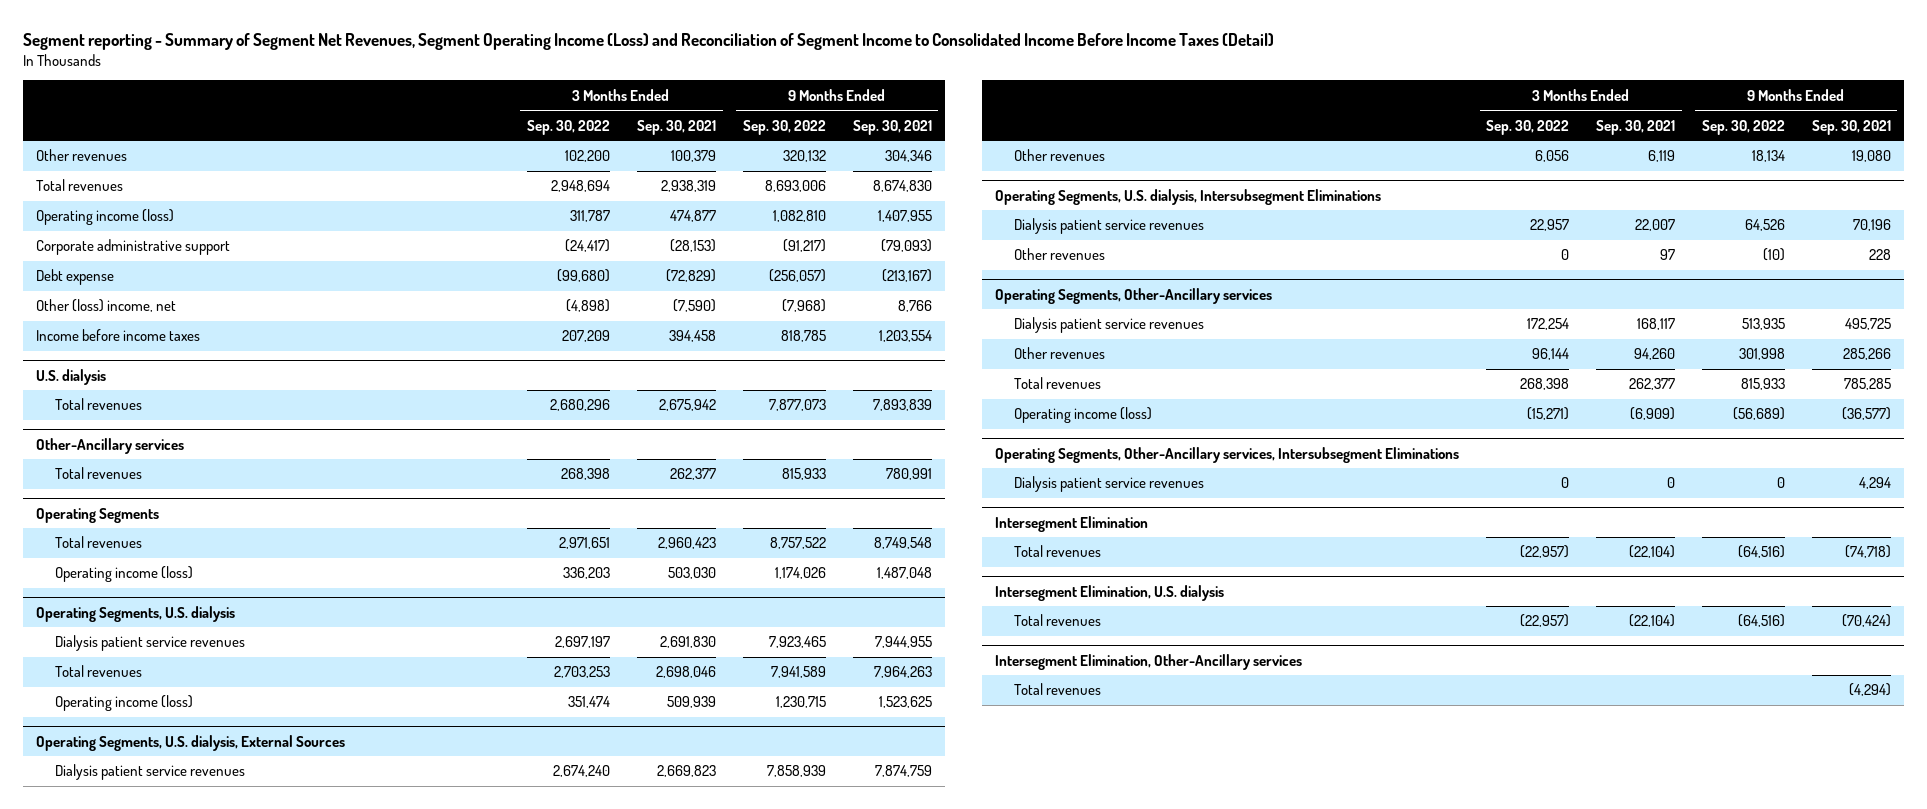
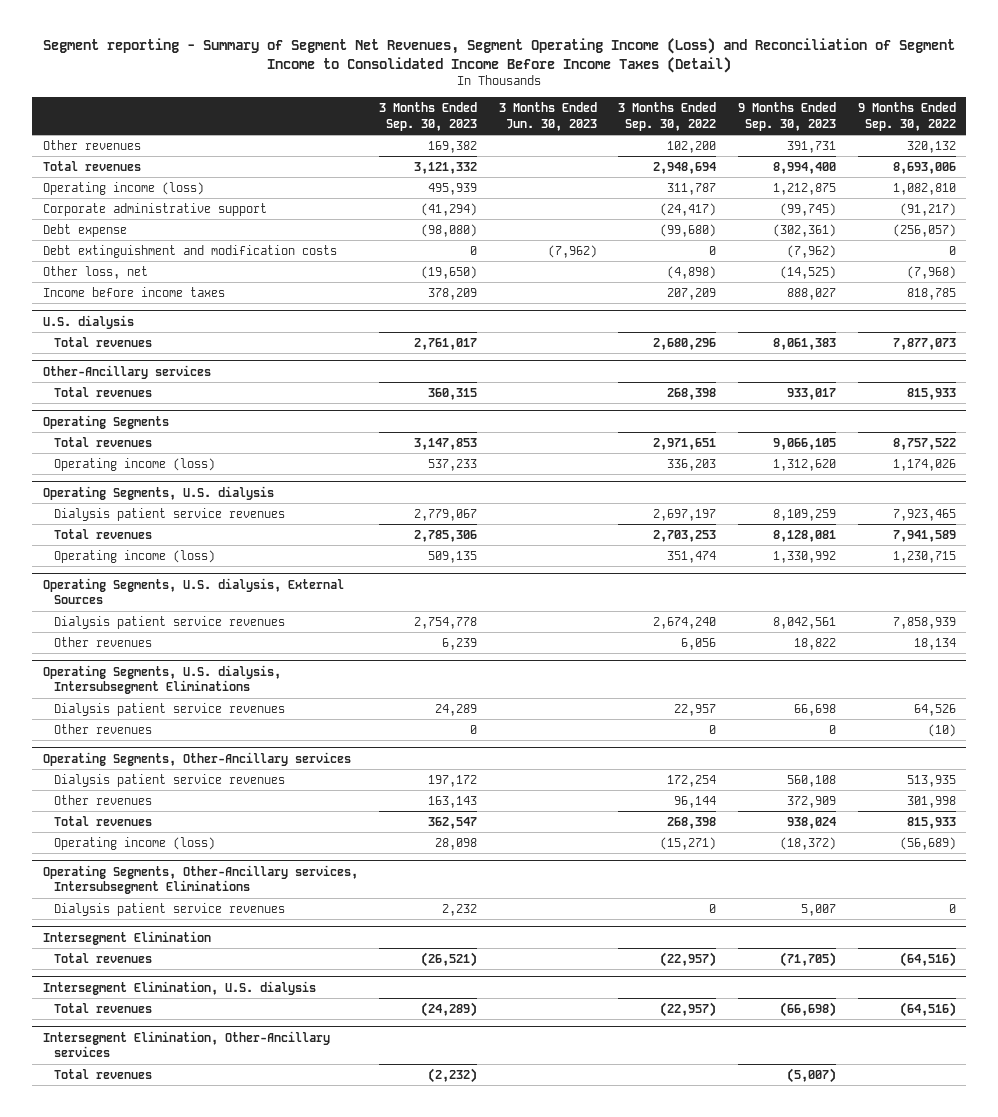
[636,119,716,135] Sep. 30, 2021 -> none
[852,119,932,135] Sep. 30, 2021 -> none
none -> [379,102,478,131] 3 Months Ended Sep. 30, 2023
none -> [498,102,597,131] 3 Months Ended Jun. 30, 2023
none -> [738,102,837,131] 9 Months Ended Sep. 30, 2023
none -> [42,244,337,258] Debt extinguishment and modification costs
[36,299,177,313] Other (loss) income, net -> [42,265,148,279] Other loss, net

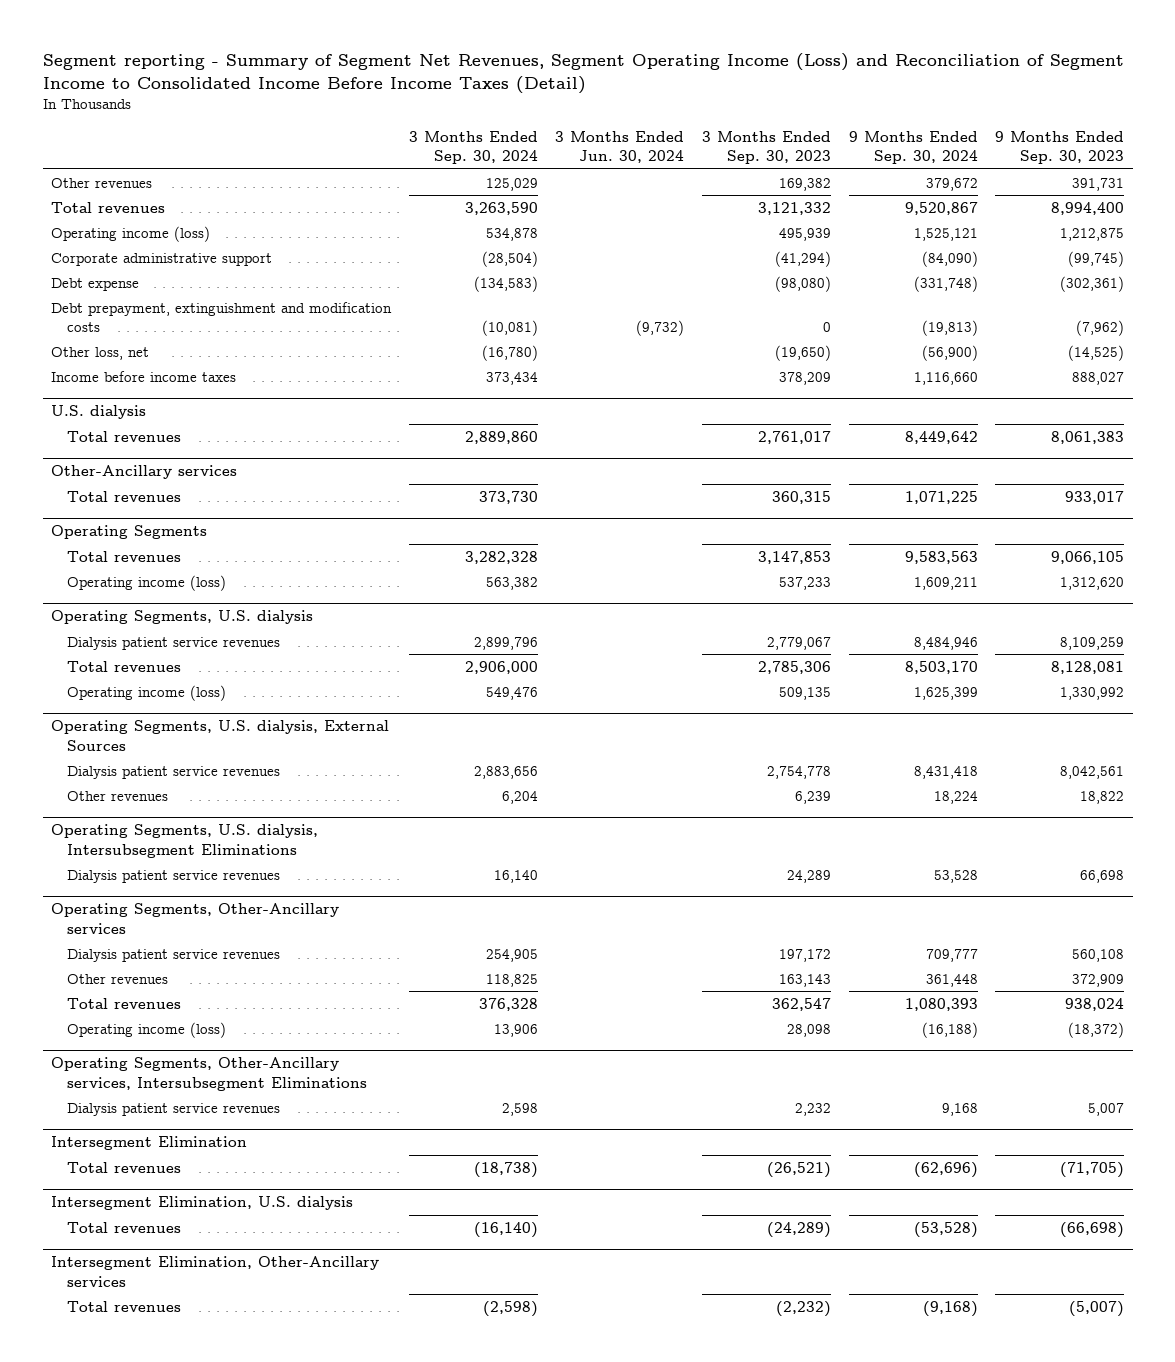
[498,102,597,131] 3 Months Ended Jun. 30, 2023 -> none
[618,102,717,131] 3 Months Ended Sep. 30, 2022 -> none
[857,102,956,131] 9 Months Ended Sep. 30, 2022 -> none
none -> [408,130,538,165] 3 Months Ended Sep. 30, 2024
none -> [555,130,685,164] 3 Months Ended Jun. 30, 2024
none -> [848,130,978,165] 9 Months Ended Sep. 30, 2024
[42,244,337,258] Debt extinguishment and modification costs -> [51,301,393,332] Debt prepayment, extinguishment and modification costs
[53,723,152,734] Other revenues -> none

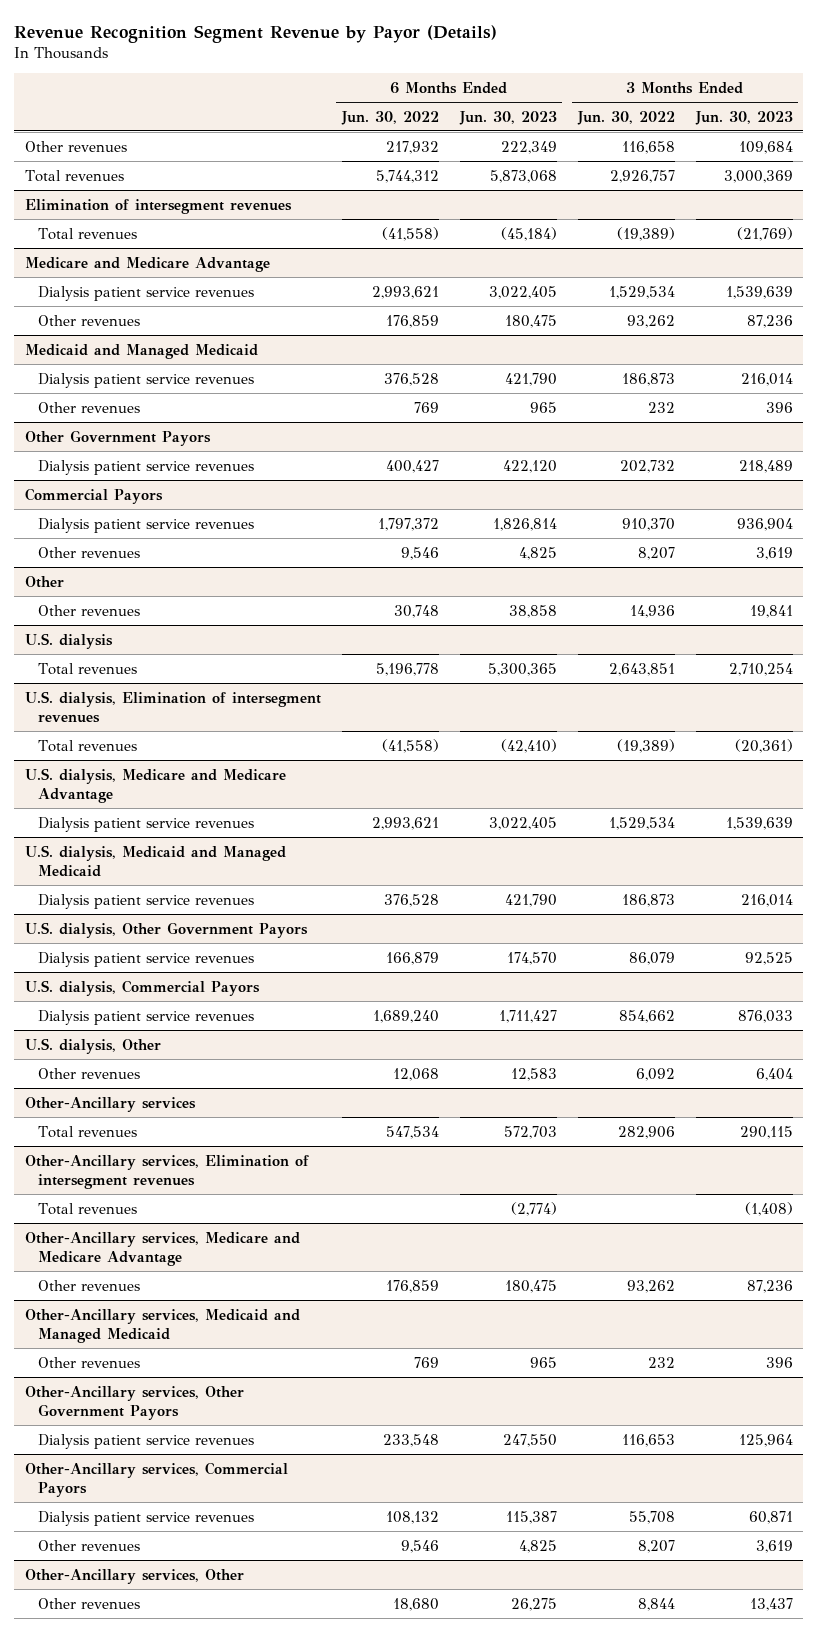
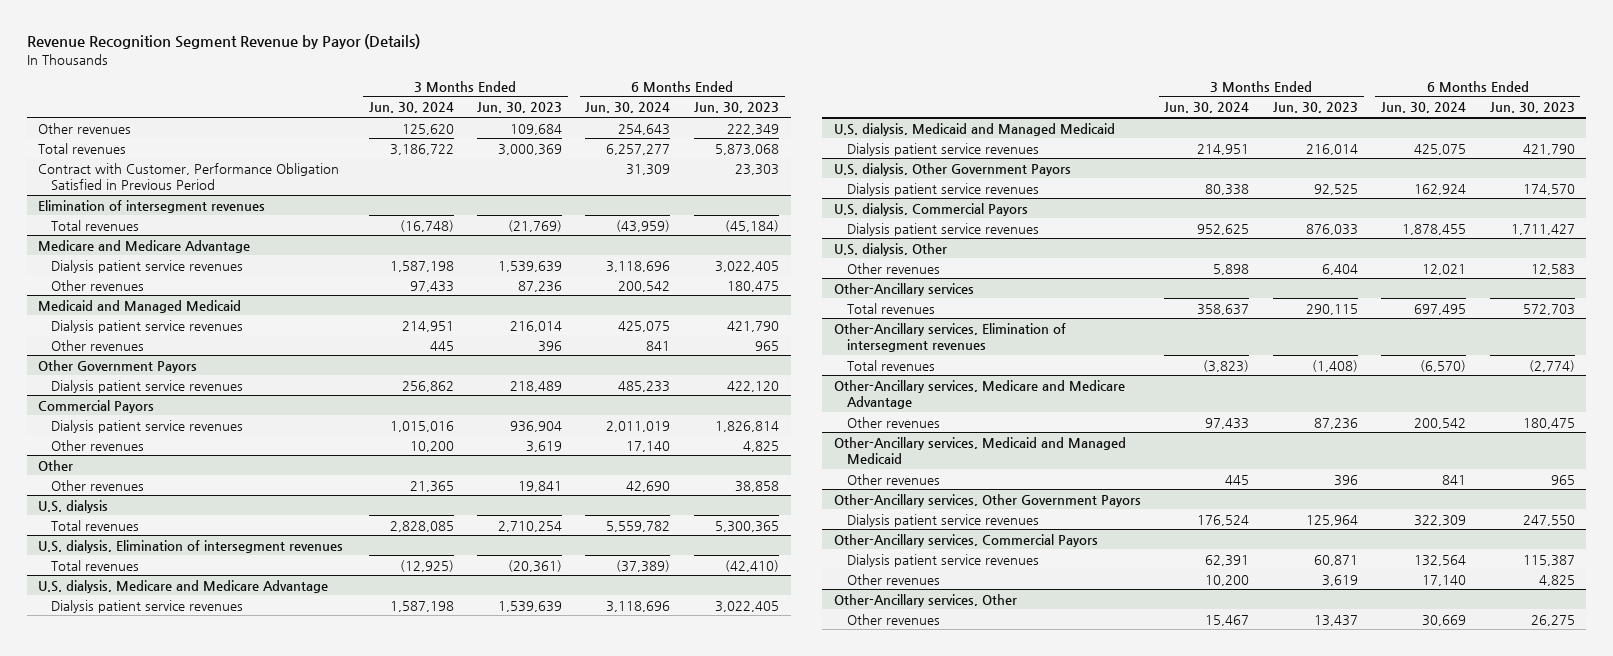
[340,110,439,125] Jun. 30, 2022 -> none
[576,110,675,125] Jun. 30, 2022 -> none
none -> [368,102,454,114] Jun. 30, 2024
none -> [585,102,671,114] Jun. 30, 2024
none -> [38,162,340,190] Contract with Customer, Performance Obligation Satisfied in Previous Period

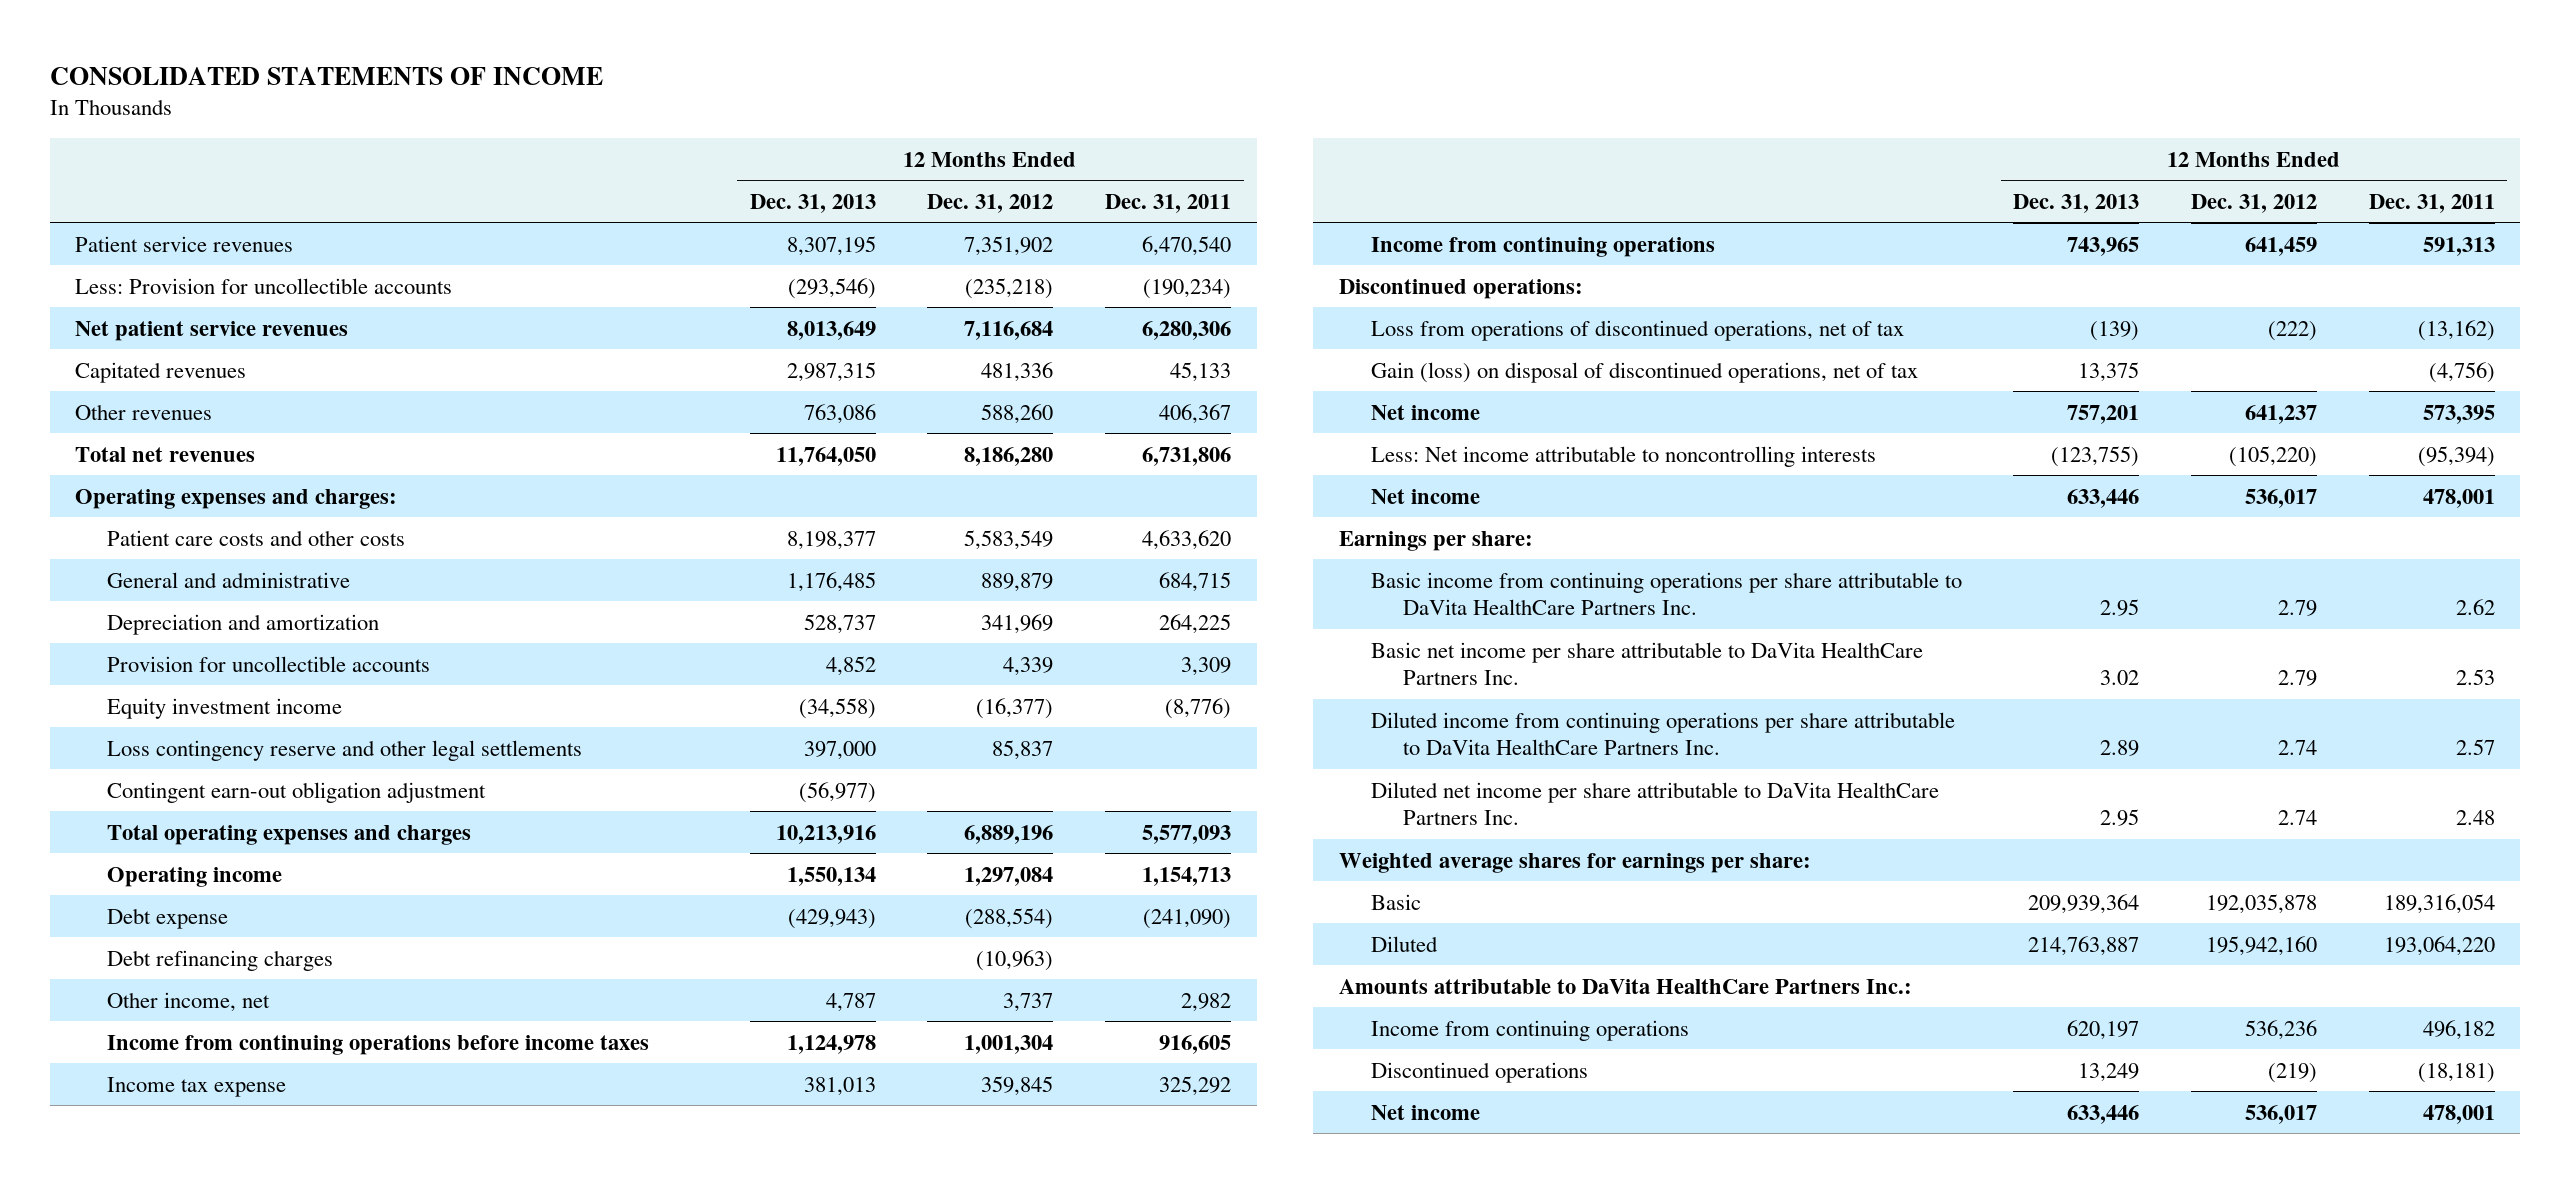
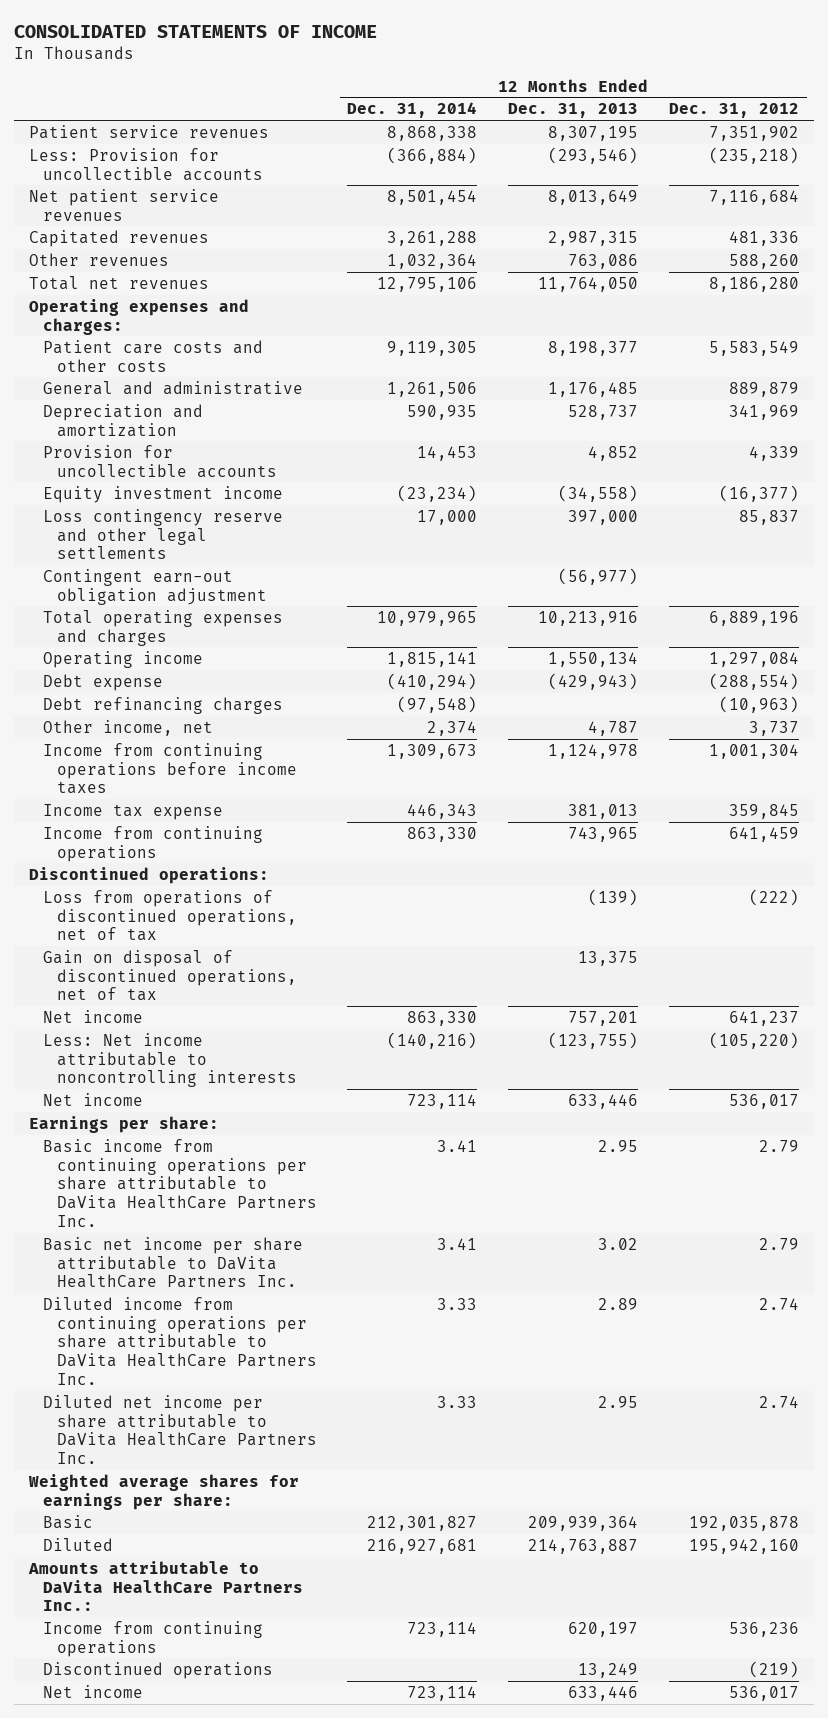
[1104,193,1231,213] Dec. 31, 2011 -> none
none -> [347,102,478,119] Dec. 31, 2014
[1370,361,1918,383] Gain (loss) on disposal of discontinued operations, net of tax -> [42,949,297,1002] Gain on disposal of discontinued operations, net of tax

